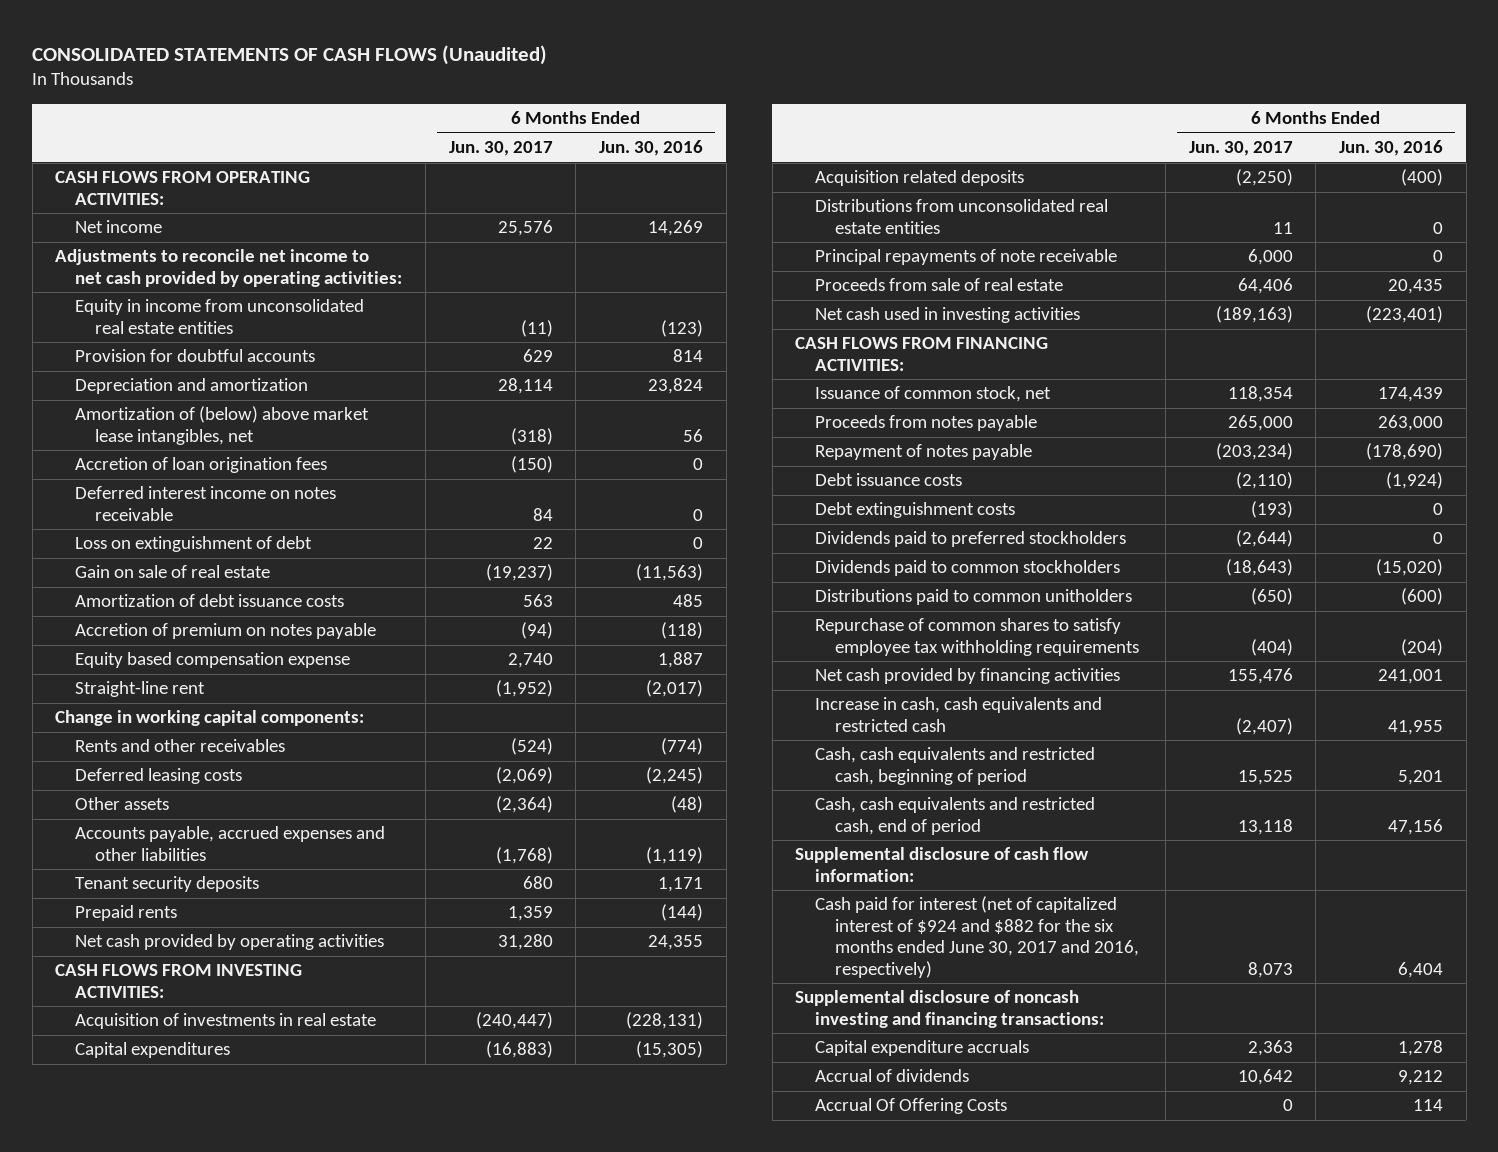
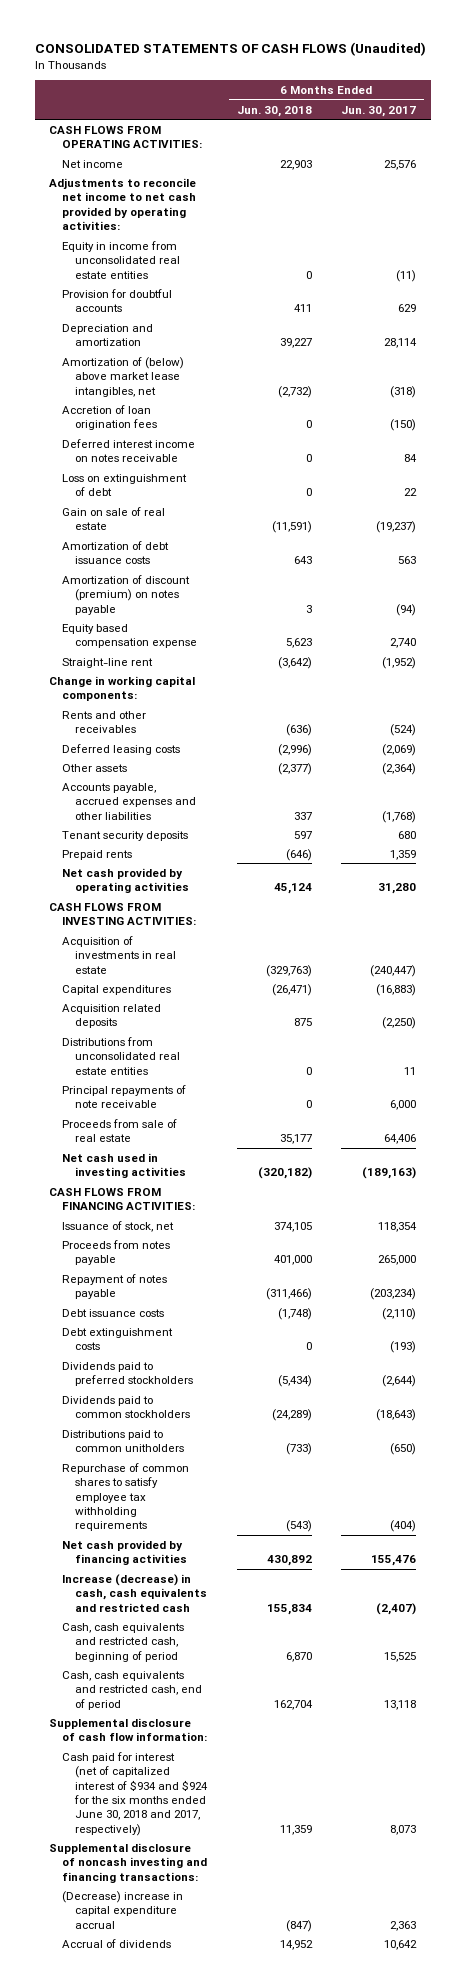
[599,140,704,157] Jun. 30, 2016 -> none
none -> [236,105,312,117] Jun. 30, 2018
[75,623,377,640] Accretion of premium on notes payable -> [62,574,191,615] Amortization of discount (premium) on notes payable
[815,386,1052,403] Issuance of common stock, net -> [62,1220,175,1232] Issuance of stock, net
[815,697,1103,732] Increase in cash, cash equivalents and restricted cash -> [62,1573,207,1612] Increase (decrease) in cash, cash equivalents and restricted cash
[815,896,1140,978] Cash paid for interest (net of capitalized interest of $924 and $882 for the six months ended June 30, 2017 and 2016, respectively) -> [62,1751,208,1836] Cash paid for interest (net of capitalized interest of $934 and $924 for the six months ended June 30, 2018 and 2017, respectively)
[815,1040,1030,1057] Capital expenditure accruals -> [62,1890,184,1929] (Decrease) increase in capital expenditure accrual
[815,1098,1008,1115] Accrual Of Offering Costs -> none

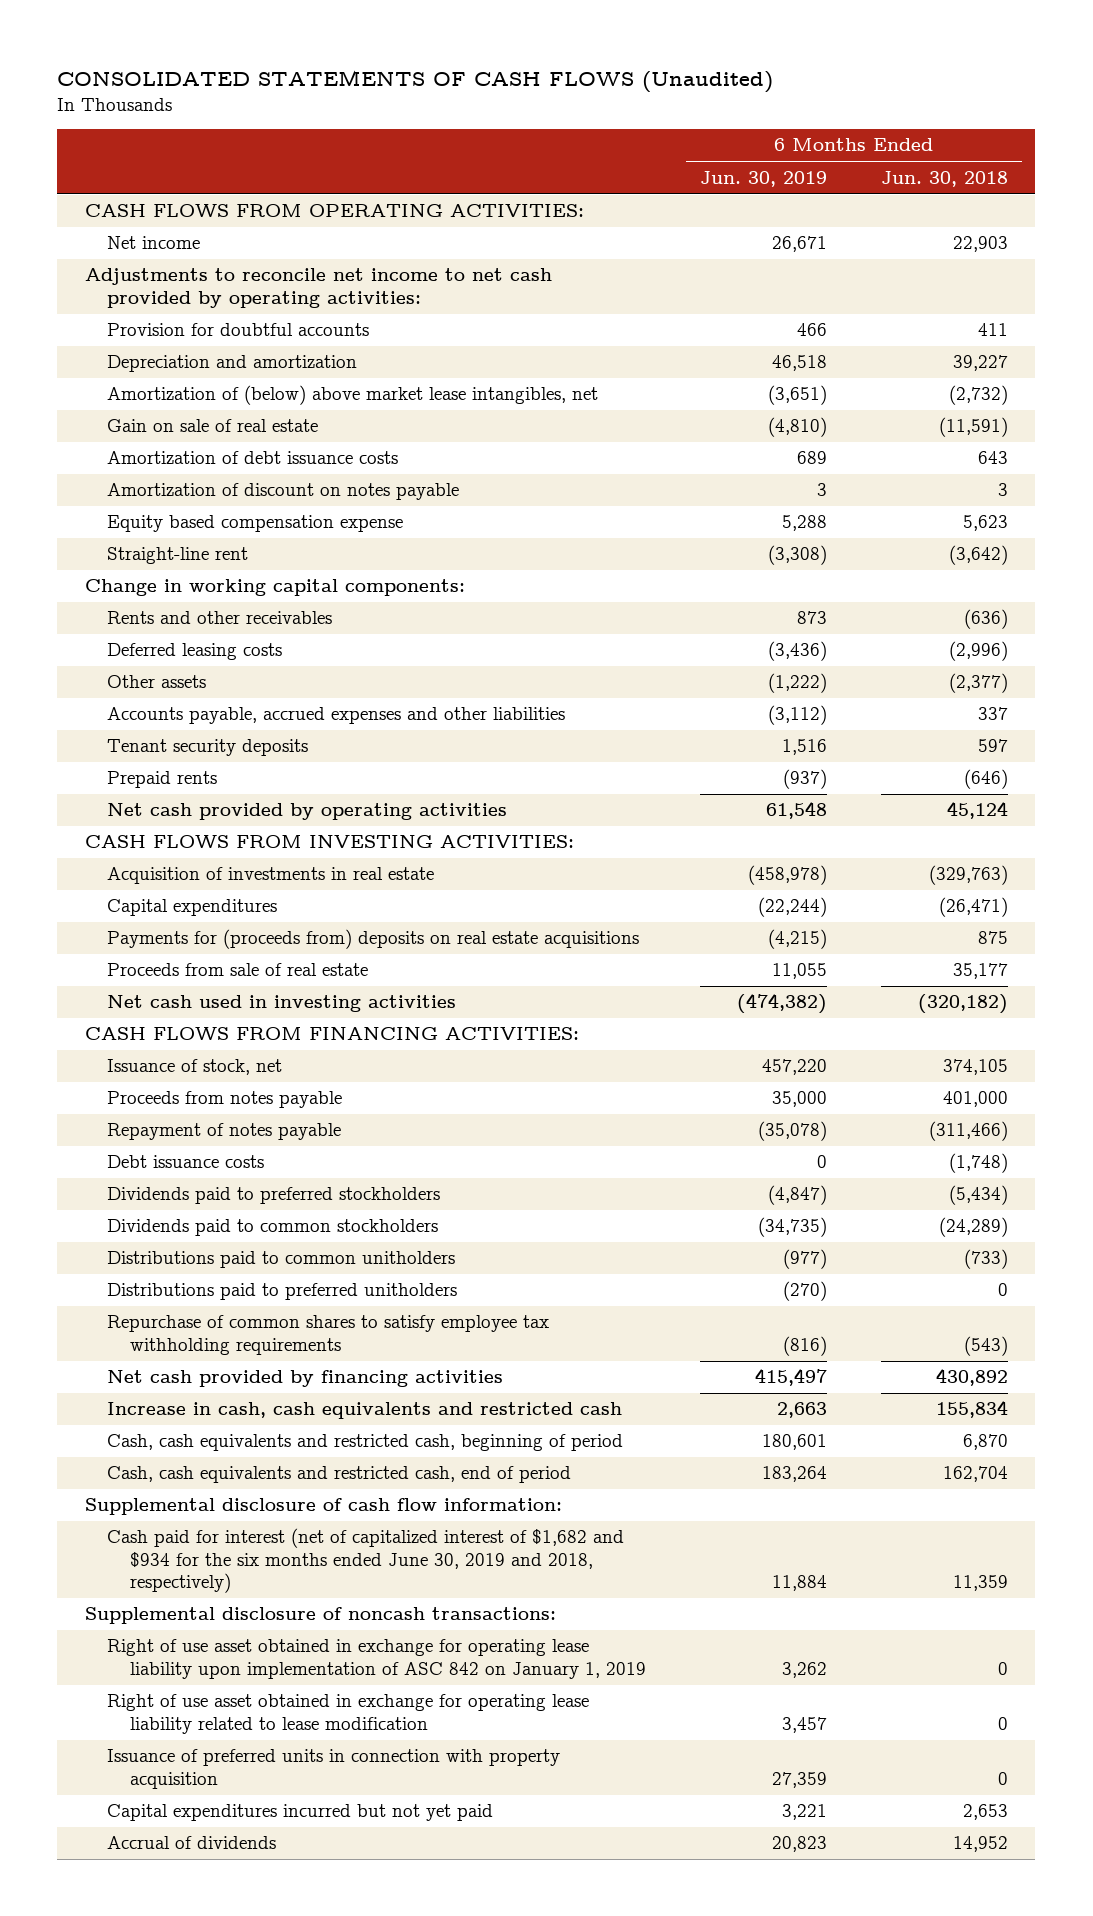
[341,105,417,117] Jun. 30, 2017 -> none
none -> [699,170,827,187] Jun. 30, 2019
[62,240,180,279] Equity in income from unconsolidated real estate entities -> none
[62,404,157,431] Accretion of loan origination fees -> none
[62,438,196,463] Deferred interest income on notes receivable -> none
[62,473,188,497] Loss on extinguishment of debt -> none
[62,574,191,615] Amortization of discount (premium) on notes payable -> [107,483,460,501] Amortization of discount on notes payable
[62,1036,180,1075] Distributions from unconsolidated real estate entities -> none
[62,1084,187,1109] Principal repayments of note receivable -> none
[62,1003,162,1029] Acquisition related deposits -> [107,929,640,950] Payments for (proceeds from) deposits on real estate acquisitions
[62,1327,174,1351] Debt extinguishment costs -> none
none -> [107,1283,458,1301] Distributions paid to preferred unitholders
[62,1573,207,1612] Increase (decrease) in cash, cash equivalents and restricted cash -> [107,1402,623,1420] Increase in cash, cash equivalents and restricted cash
[62,1890,184,1929] (Decrease) increase in capital expenditure accrual -> none
[62,1751,208,1836] Cash paid for interest (net of capitalized interest of $934 and $924 for the six months ended June 30, 2018 and 2017, respectively) -> [107,1528,625,1593] Cash paid for interest (net of capitalized interest of $1,682 and $934 for the six months ended June 30, 2019 and 2018, respectively)
[49,1842,208,1883] Supplemental disclosure of noncash investing and financing transactions: -> [84,1607,556,1625] Supplemental disclosure of noncash transactions:
none -> [107,1639,646,1679] Right of use asset obtained in exchange for operating lease liability upon implementation of ASC 842 on January 1, 2019
none -> [107,1694,590,1734] Right of use asset obtained in exchange for operating lease liability related to lease modification
none -> [107,1749,561,1789] Issuance of preferred units in connection with property acquisition
none -> [107,1804,494,1822] Capital expenditures incurred but not yet paid

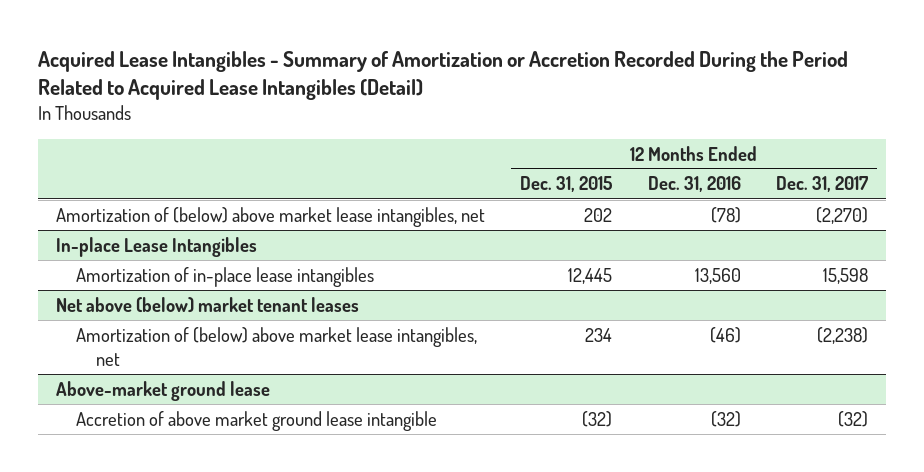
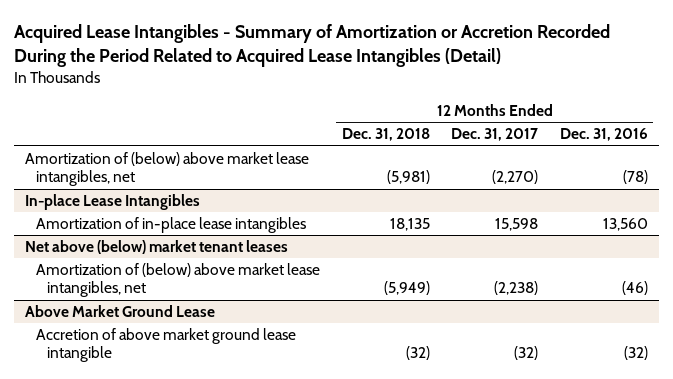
[520,176,613,193] Dec. 31, 2015 -> none
none -> [341,128,430,142] Dec. 31, 2018
[55,380,270,401] Above-market ground lease -> [25,305,216,318] Above Market Ground Lease

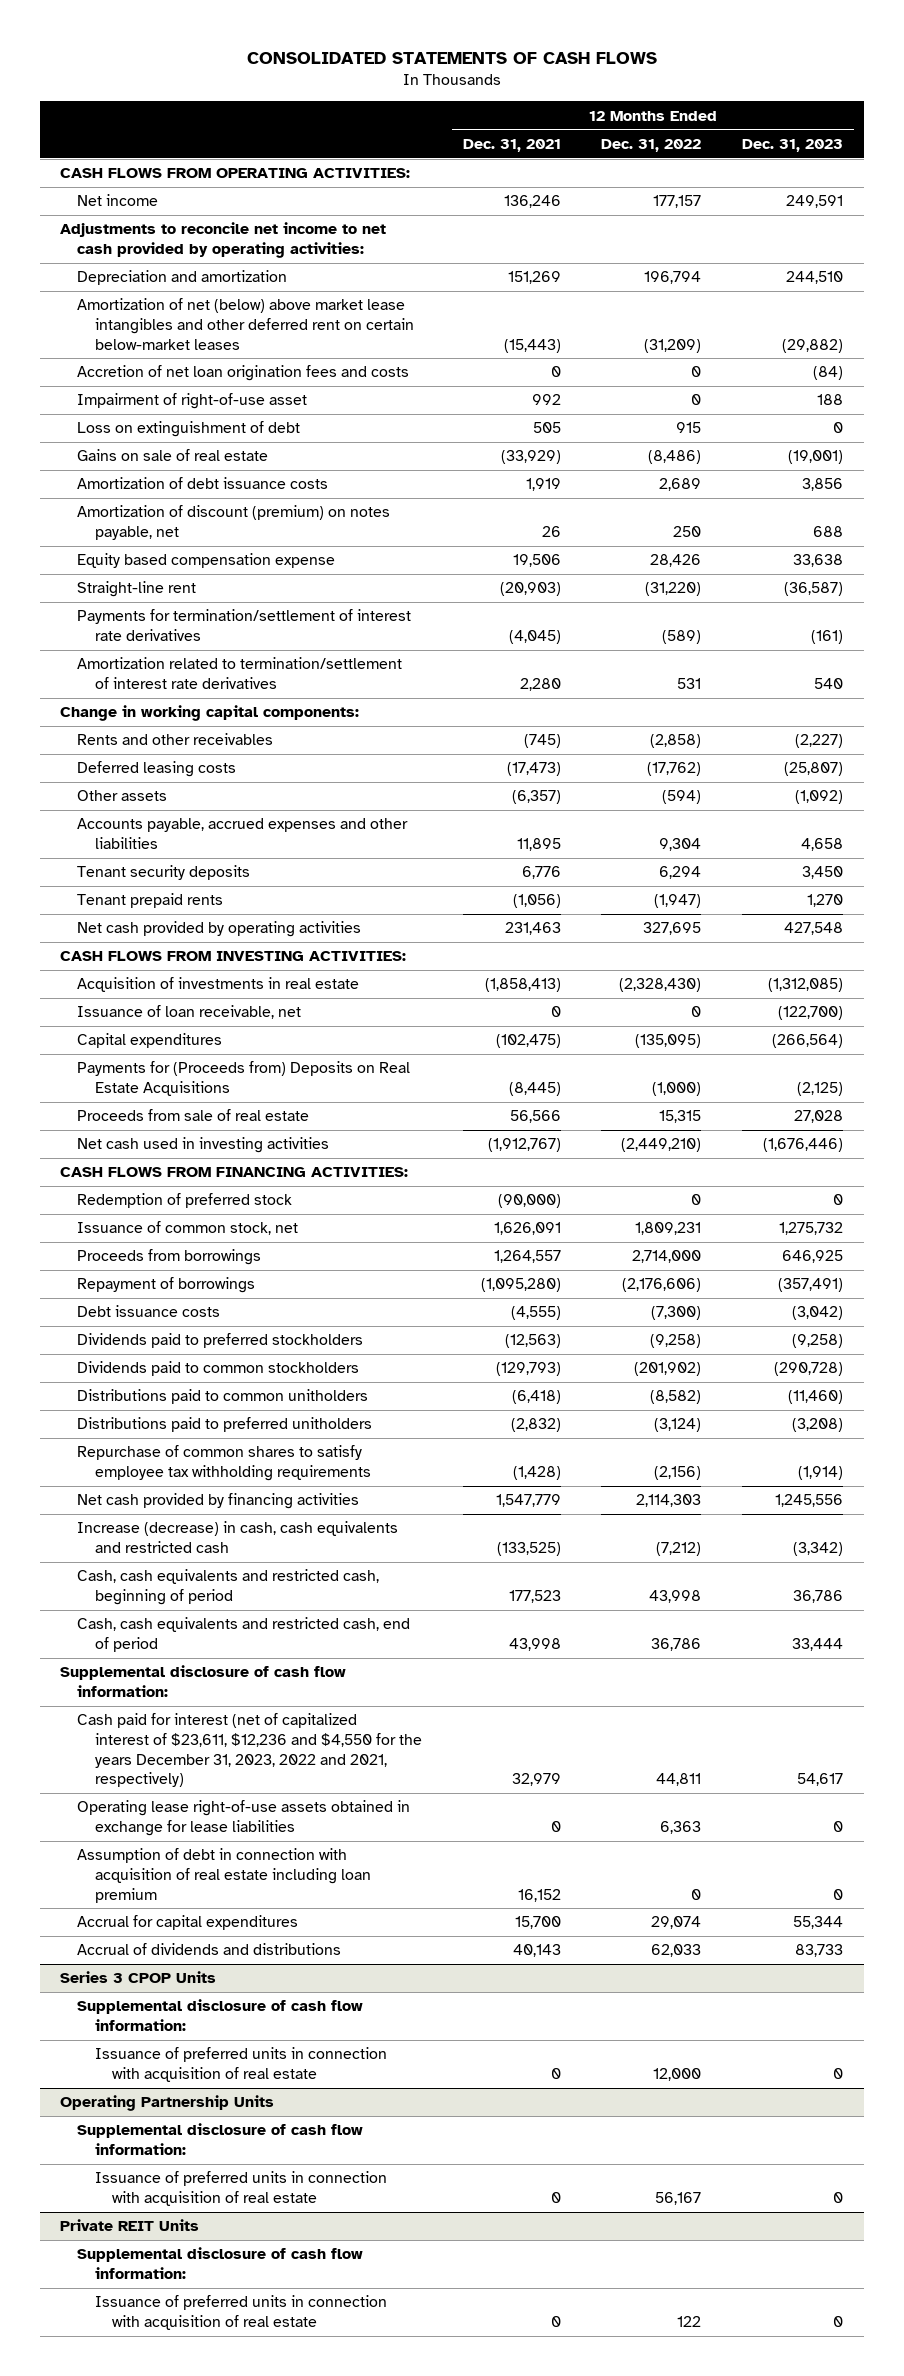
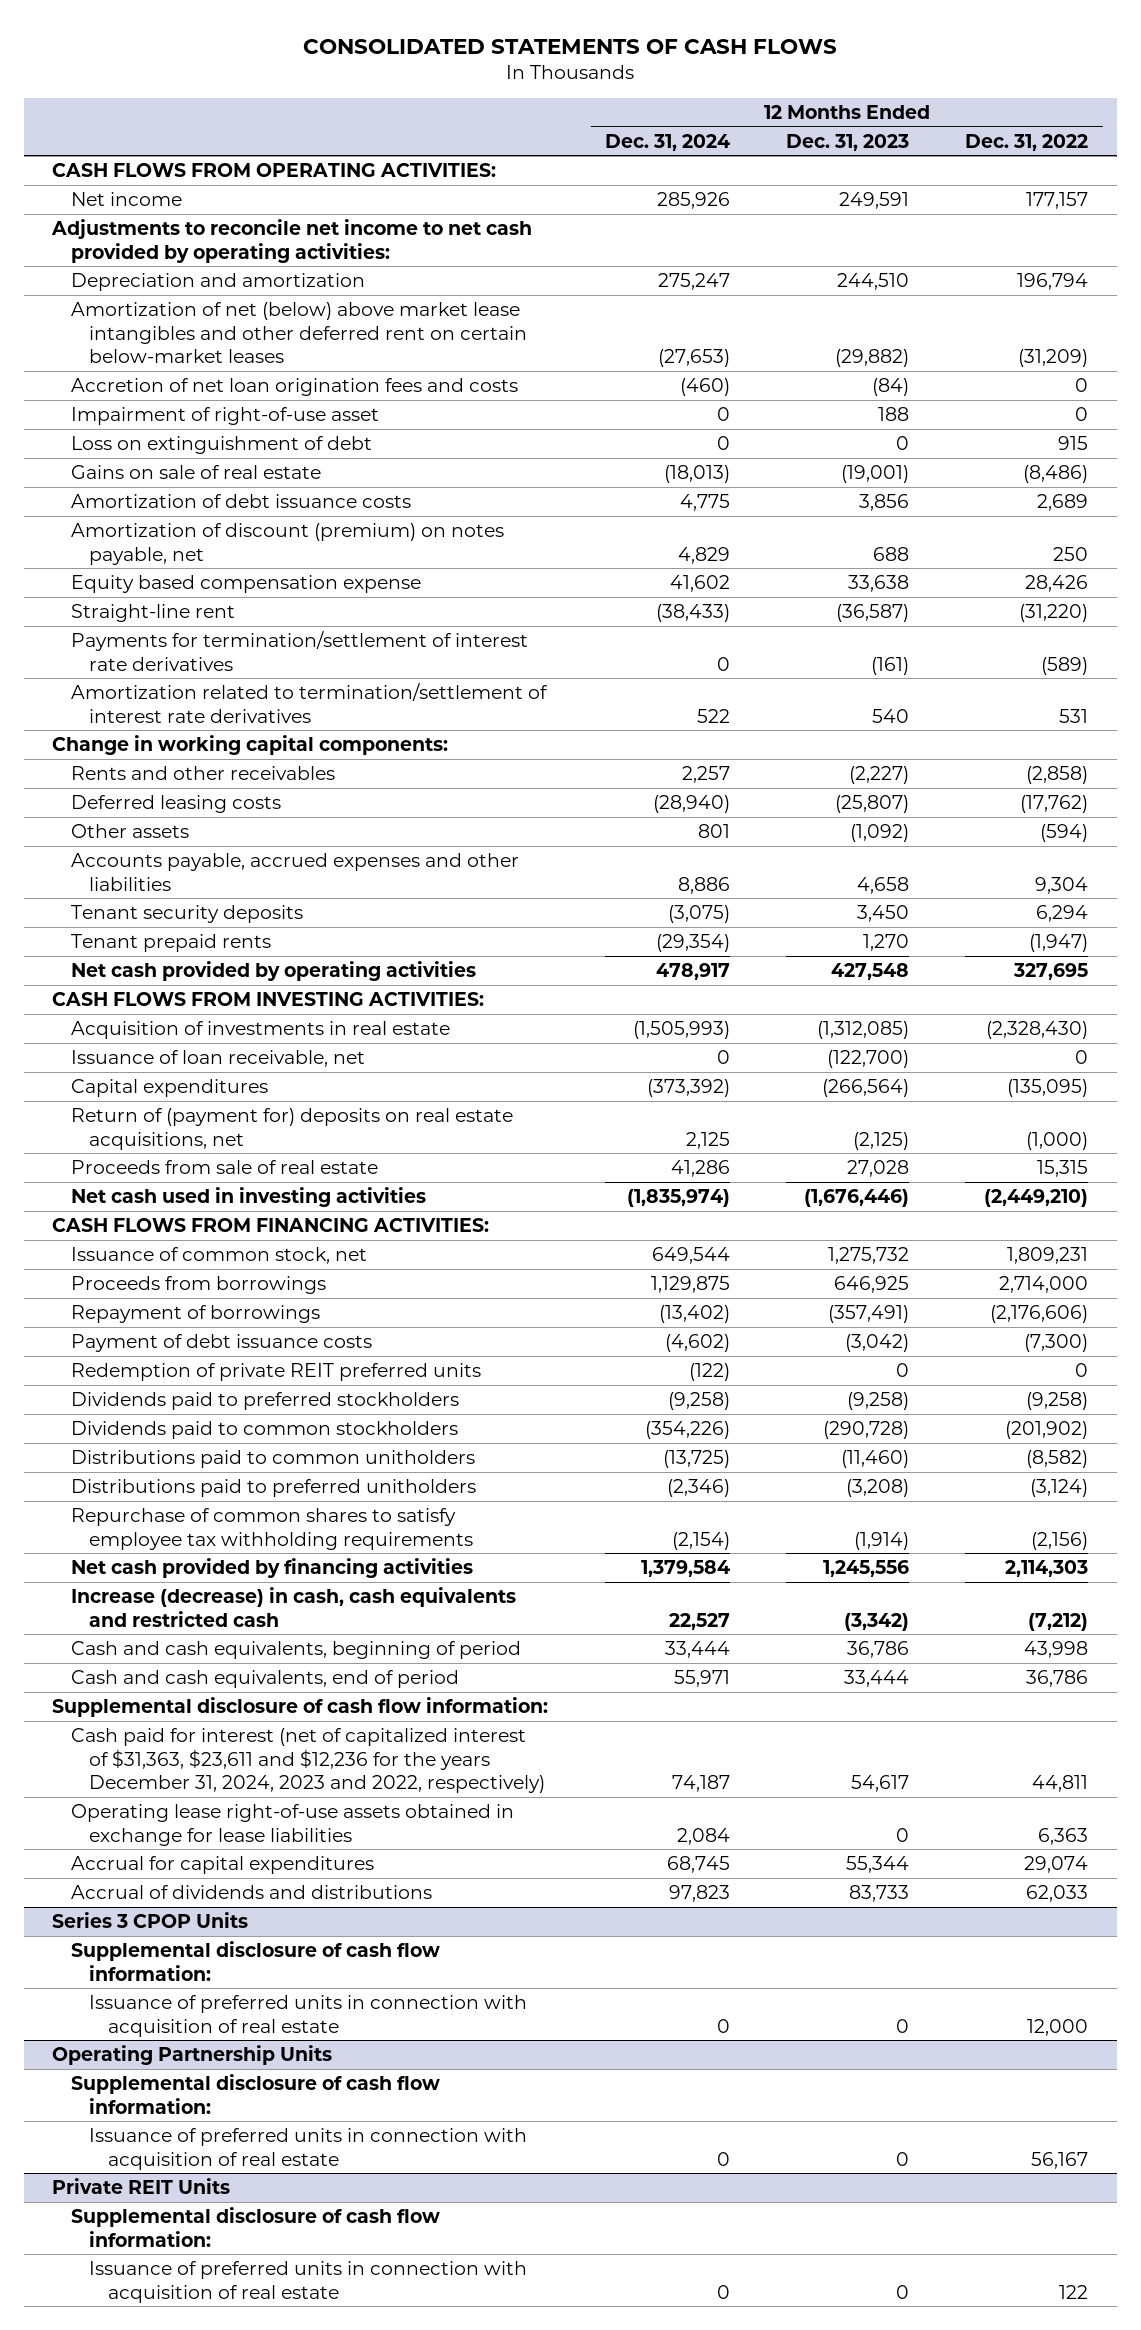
[462,138,561,152] Dec. 31, 2021 -> none
none -> [604,133,730,151] Dec. 31, 2024
[77,1061,411,1097] Payments for (Proceeds from) Deposits on Real Estate Acquisitions -> [70,1107,513,1150] Return of (payment for) deposits on real estate acquisitions, net
[77,1193,293,1209] Redemption of preferred stock -> none
[77,1305,221,1318] Debt issuance costs -> [70,1333,372,1352] Payment of debt issuance costs
none -> [70,1362,481,1381] Redemption of private REIT preferred units
[77,1569,380,1606] Cash, cash equivalents and restricted cash, beginning of period -> [70,1640,521,1659] Cash and cash equivalents, beginning of period
[77,1617,411,1653] Cash, cash equivalents and restricted cash, end of period -> [70,1669,459,1688] Cash and cash equivalents, end of period
[77,1713,422,1788] Cash paid for interest (net of capitalized interest of $23,611, $12,236 and $4,550 for the years December 31, 2023, 2022 and 2021, respectively) -> [70,1727,546,1794] Cash paid for interest (net of capitalized interest of $31,363, $23,611 and $12,236 for the years December 31, 2024, 2023 and 2022, respectively)
[77,1848,371,1903] Assumption of debt in connection with acquisition of real estate including loan premium -> none

